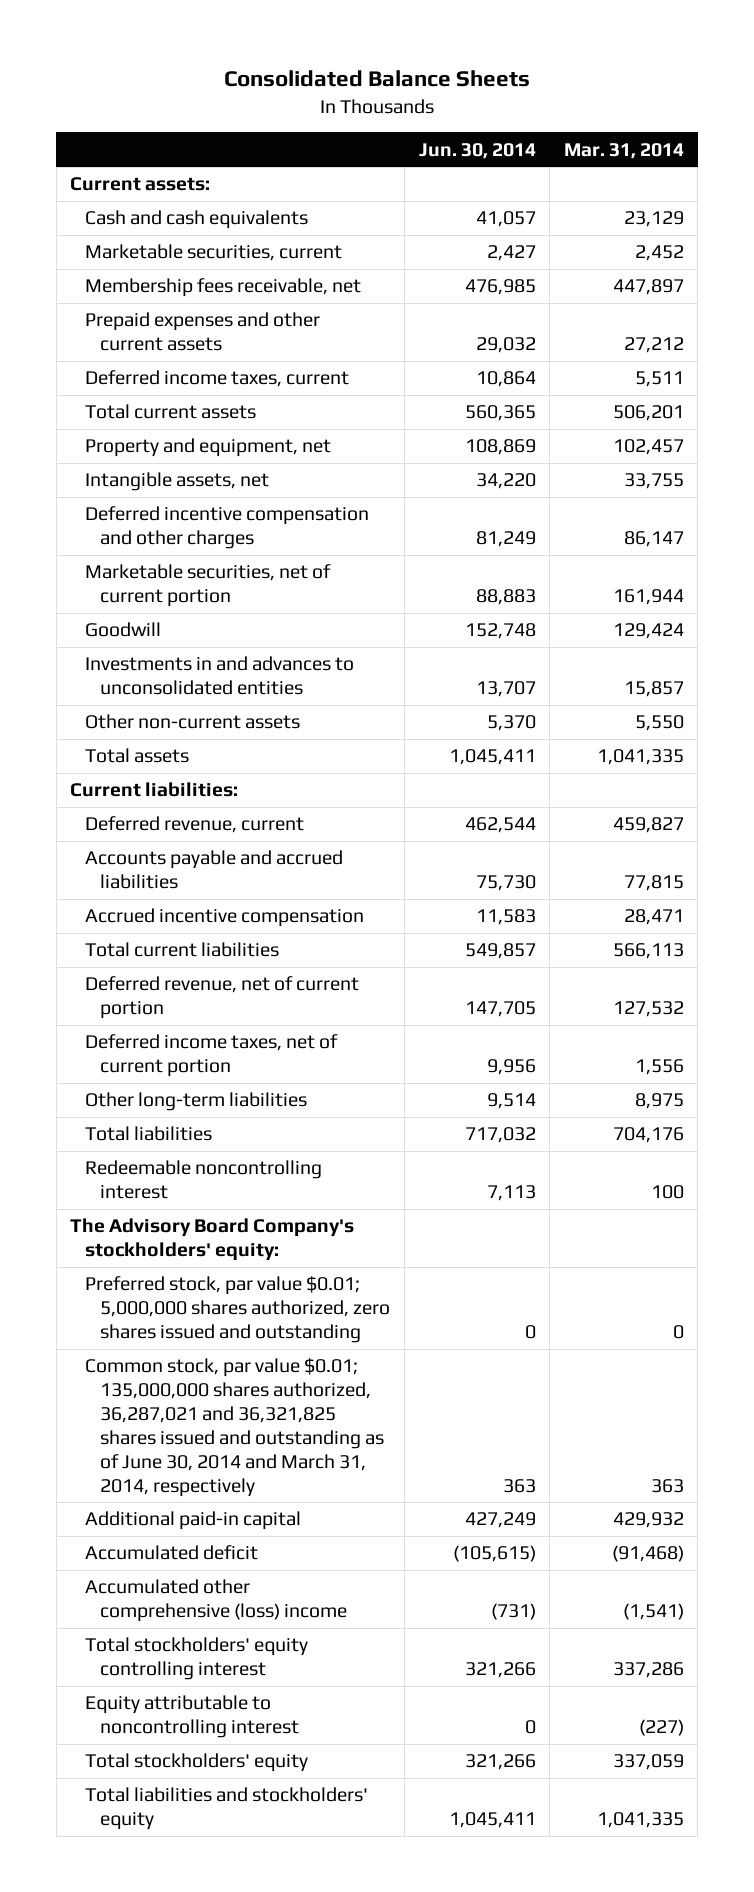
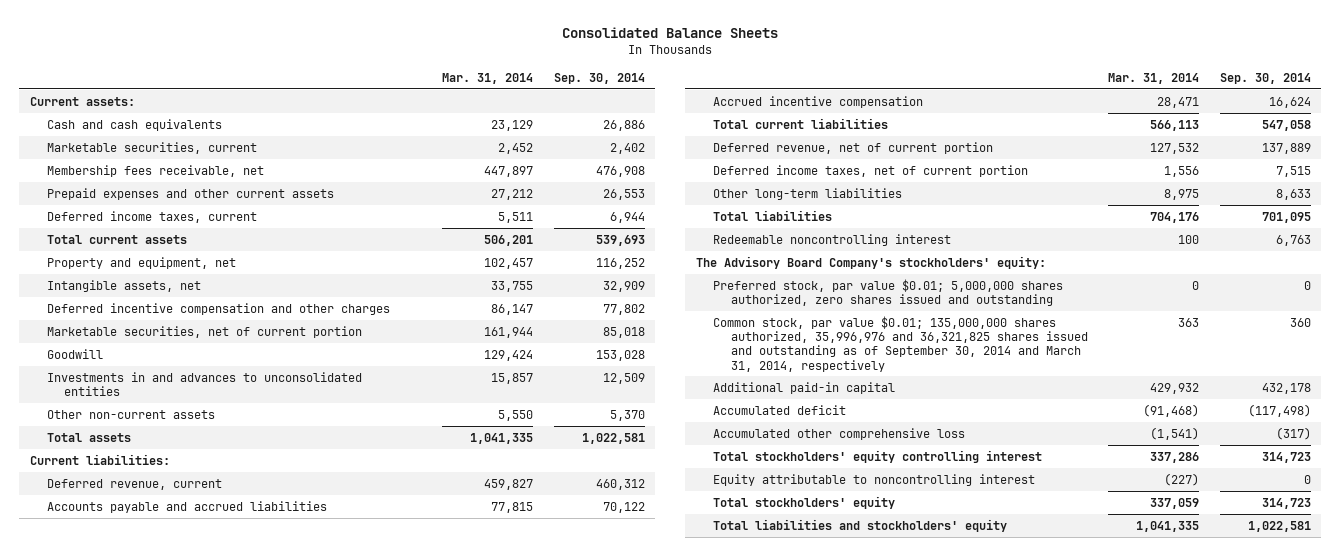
[418,142,536,159] Jun. 30, 2014 -> none
none -> [553,72,645,84] Sep. 30, 2014
[85,1358,385,1497] Common stock, par value $0.01; 135,000,000 shares authorized, 36,287,021 and 36,321,825 shares issued and outstanding as of June 30, 2014 and March 31, 2014, respectively -> [713,315,1088,372] Common stock, par value $0.01; 135,000,000 shares authorized, 35,996,976 and 36,321,825 shares issued and outstanding as of September 30, 2014 and March 31, 2014, respectively
[85,1579,348,1623] Accumulated other comprehensive (loss) income -> [713,427,966,440] Accumulated other comprehensive loss

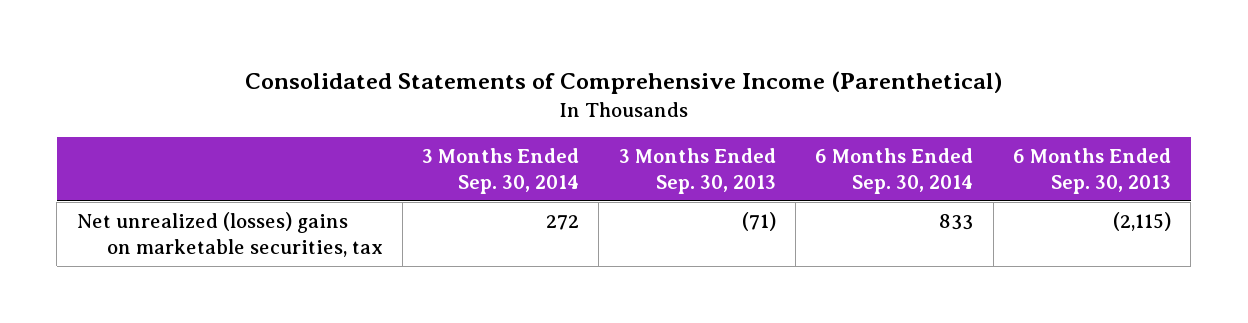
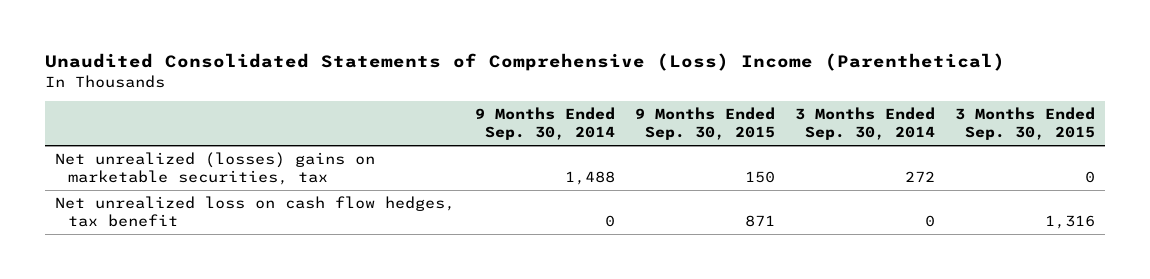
[244,70,1002,94] Consolidated Statements of Comprehensive Income (Parenthetical) -> [45,53,1006,72] Unaudited Consolidated Statements of Comprehensive (Loss) Income (Parenthetical)
[618,148,776,194] 3 Months Ended Sep. 30, 2013 -> none
[815,148,974,194] 6 Months Ended Sep. 30, 2014 -> none
[1012,148,1171,194] 6 Months Ended Sep. 30, 2013 -> none
none -> [475,107,616,141] 9 Months Ended Sep. 30, 2014
none -> [635,107,776,141] 9 Months Ended Sep. 30, 2015
none -> [954,107,1095,141] 3 Months Ended Sep. 30, 2015
none -> [55,196,456,227] Net unrealized loss on cash flow hedges, tax benefit

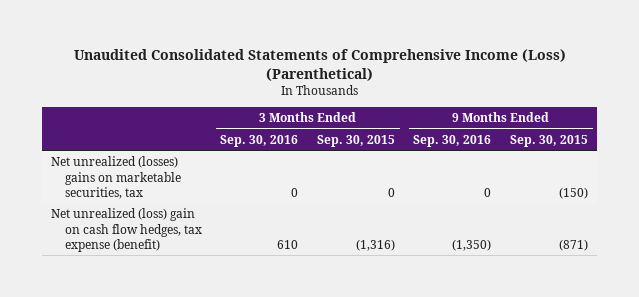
[45,53,1006,72] Unaudited Consolidated Statements of Comprehensive (Loss) Income (Parenthetical) -> [73,49,566,81] Unaudited Consolidated Statements of Comprehensive Income (Loss) (Parenthetical)
[475,107,616,141] 9 Months Ended Sep. 30, 2014 -> none
[794,107,935,141] 3 Months Ended Sep. 30, 2014 -> none
none -> [220,134,299,147] Sep. 30, 2016
none -> [413,134,492,147] Sep. 30, 2016
[745,170,776,183] 150 -> [559,186,589,199] (150)
[55,196,456,227] Net unrealized loss on cash flow hedges, tax benefit -> [50,208,202,252] Net unrealized (loss) gain on cash flow hedges, tax expense (benefit)
[745,214,776,227] 871 -> [559,238,589,251] (871)
[1044,214,1095,229] 1,316 -> [355,238,395,251] (1,316)

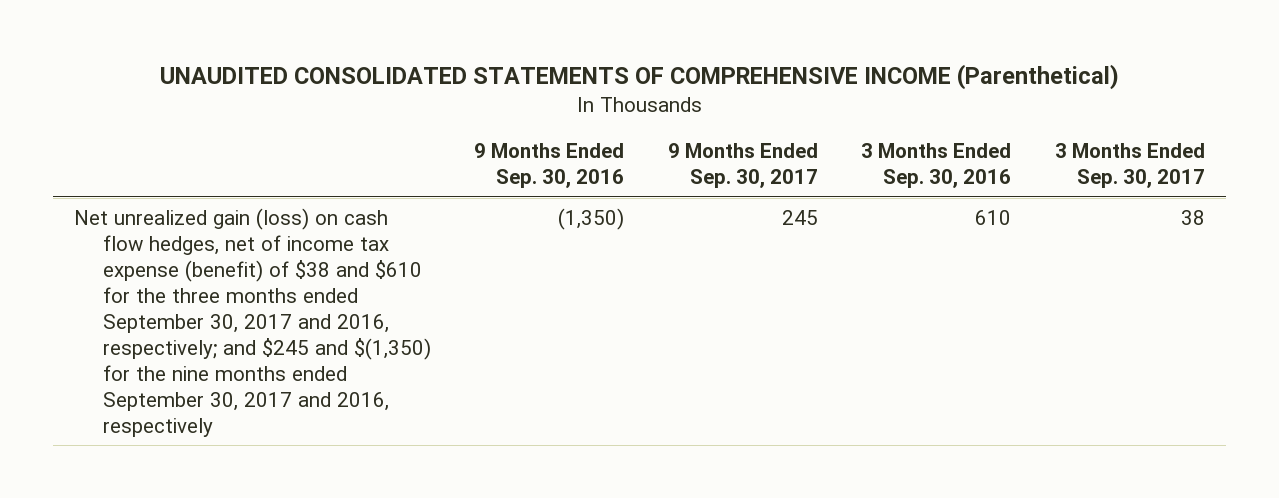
[73,49,566,81] Unaudited Consolidated Statements of Comprehensive Income (Loss) (Parenthetical) -> [159,64,1119,91] UNAUDITED CONSOLIDATED STATEMENTS OF COMPREHENSIVE INCOME (Parenthetical)
[316,134,395,147] Sep. 30, 2015 -> none
[510,134,589,147] Sep. 30, 2015 -> none
none -> [667,143,818,189] 9 Months Ended Sep. 30, 2017
none -> [1054,143,1205,189] 3 Months Ended Sep. 30, 2017
[50,156,181,199] Net unrealized (losses) gains on marketable securities, tax -> none
[50,208,202,252] Net unrealized (loss) gain on cash flow hedges, tax expense (benefit) -> [74,207,431,437] Net unrealized gain (loss) on cash flow hedges, net of income tax expense (benefit) of $38 and $610 for the three months ended September 30, 2017 and 2016, respectively; and $245 and $(1,350) for the nine months ended September 30, 2017 and 2016, respectively

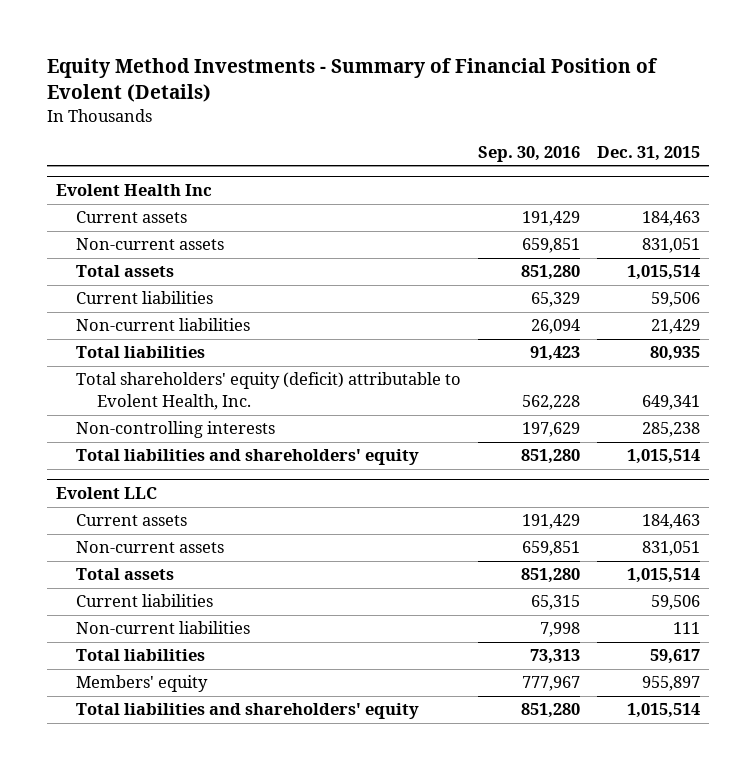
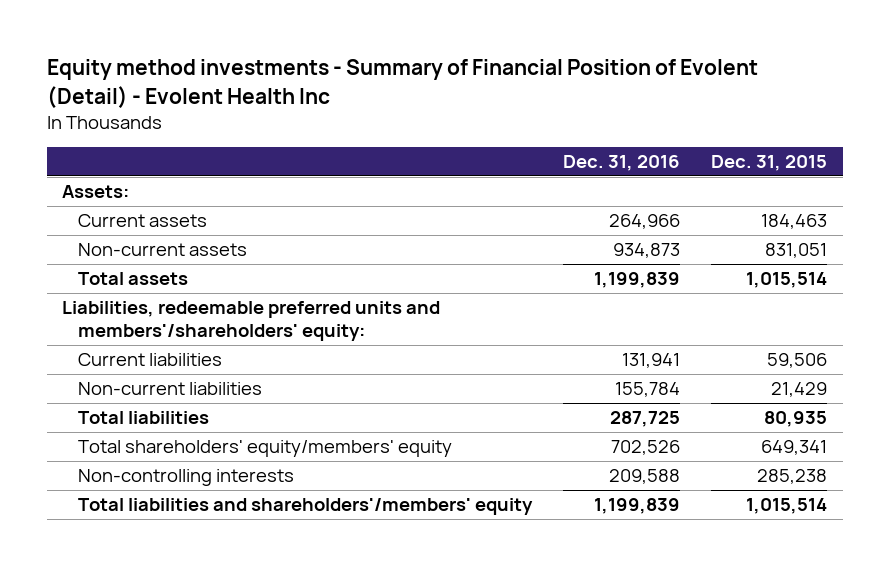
[47,57,659,102] Equity Method Investments - Summary of Financial Position of Evolent (Details) -> [46,59,758,108] Equity method investments - Summary of Financial Position of Evolent (Detail) - Evolent Health Inc
[478,145,581,162] Sep. 30, 2016 -> none
none -> [563,155,681,172] Dec. 31, 2016
[55,184,212,197] Evolent Health Inc -> none
none -> [62,185,130,199] Assets:
none -> [62,301,441,342] Liabilities, redeemable preferred units and members'/shareholders' equity:
[76,372,462,411] Total shareholders' equity (deficit) attributable to Evolent Health, Inc. -> [78,440,453,458] Total shareholders' equity/members' equity
[55,487,157,500] Evolent LLC -> none
[76,514,188,527] Current assets -> none
[76,541,225,554] Non-current assets -> none
[76,568,175,581] Total assets -> none
[76,594,214,608] Current liabilities -> none
[76,621,251,635] Non-current liabilities -> none
[76,649,206,662] Total liabilities -> none
[76,675,209,693] Members' equity -> none
[76,703,420,720] Total liabilities and shareholders' equity -> none
[76,449,420,466] Total liabilities and shareholders' equity -> [78,498,534,516] Total liabilities and shareholders'/members' equity

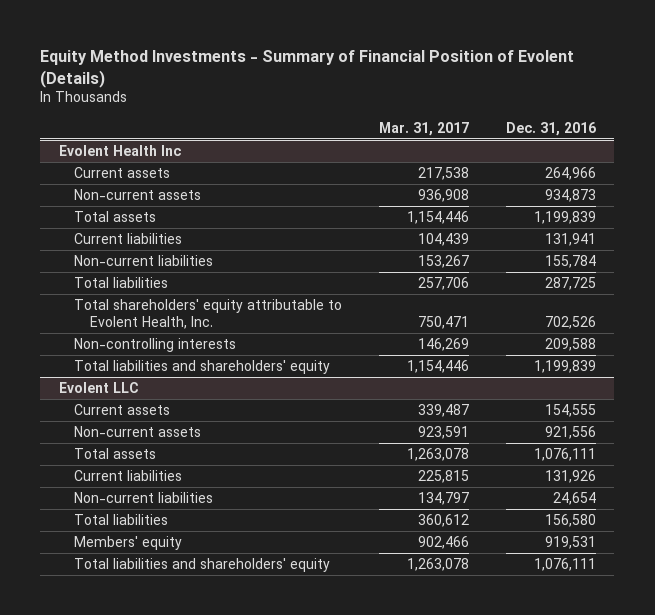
[46,59,758,108] Equity method investments - Summary of Financial Position of Evolent (Detail) - Evolent Health Inc -> [40,49,575,88] Equity Method Investments - Summary of Financial Position of Evolent (Details)
[711,155,828,172] Dec. 31, 2015 -> none
none -> [379,121,470,136] Mar. 31, 2017
[62,185,130,199] Assets: -> none
none -> [58,145,181,157] Evolent Health Inc
[62,301,441,342] Liabilities, redeemable preferred units and members'/shareholders' equity: -> none
[78,440,453,458] Total shareholders' equity/members' equity -> [74,299,343,329] Total shareholders' equity attributable to Evolent Health, Inc.
[78,498,534,516] Total liabilities and shareholders'/members' equity -> [74,360,331,375] Total liabilities and shareholders' equity
none -> [58,382,139,394] Evolent LLC
none -> [74,404,171,416] Current assets
none -> [74,426,202,438] Non-current assets
none -> [74,448,157,460] Total assets
none -> [74,470,183,482] Current liabilities
none -> [74,492,214,504] Non-current liabilities
none -> [74,514,169,526] Total liabilities
none -> [74,536,183,551] Members' equity
none -> [74,558,331,573] Total liabilities and shareholders' equity

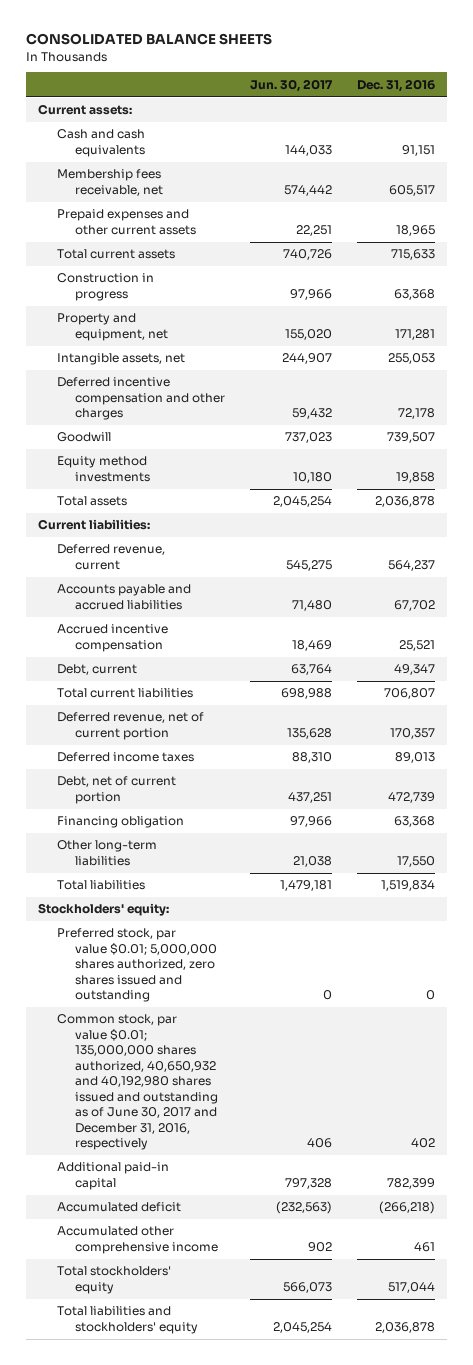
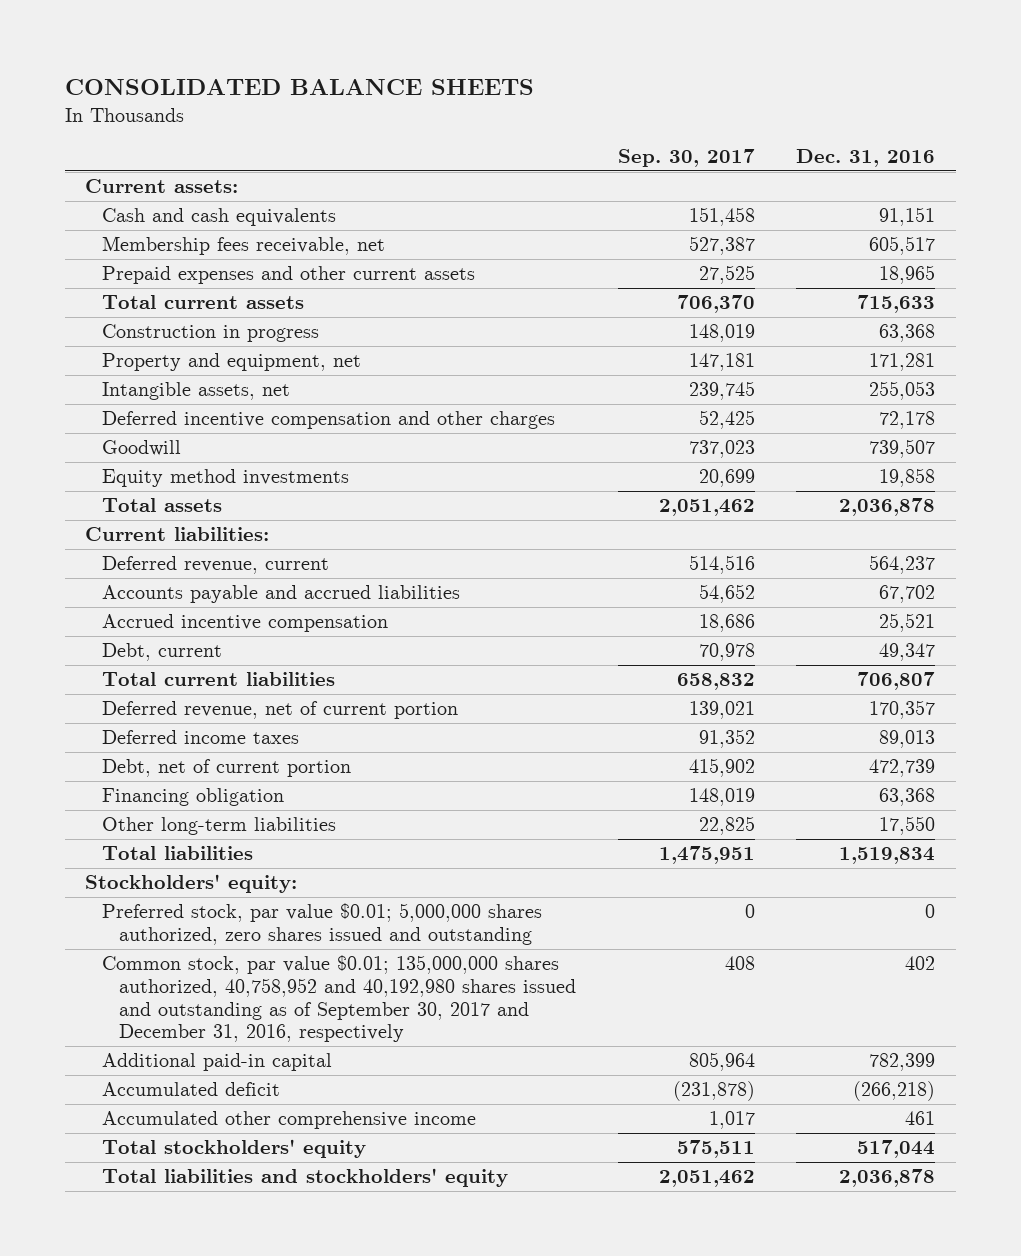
[249,78,333,92] Jun. 30, 2017 -> none
none -> [617,148,755,167] Sep. 30, 2017
[56,1014,218,1150] Common stock, par value $0.01; 135,000,000 shares authorized, 40,650,932 and 40,192,980 shares issued and outstanding as of June 30, 2017 and December 31, 2016, respectively -> [102,955,577,1043] Common stock, par value $0.01; 135,000,000 shares authorized, 40,758,952 and 40,192,980 shares issued and outstanding as of September 30, 2017 and December 31, 2016, respectively

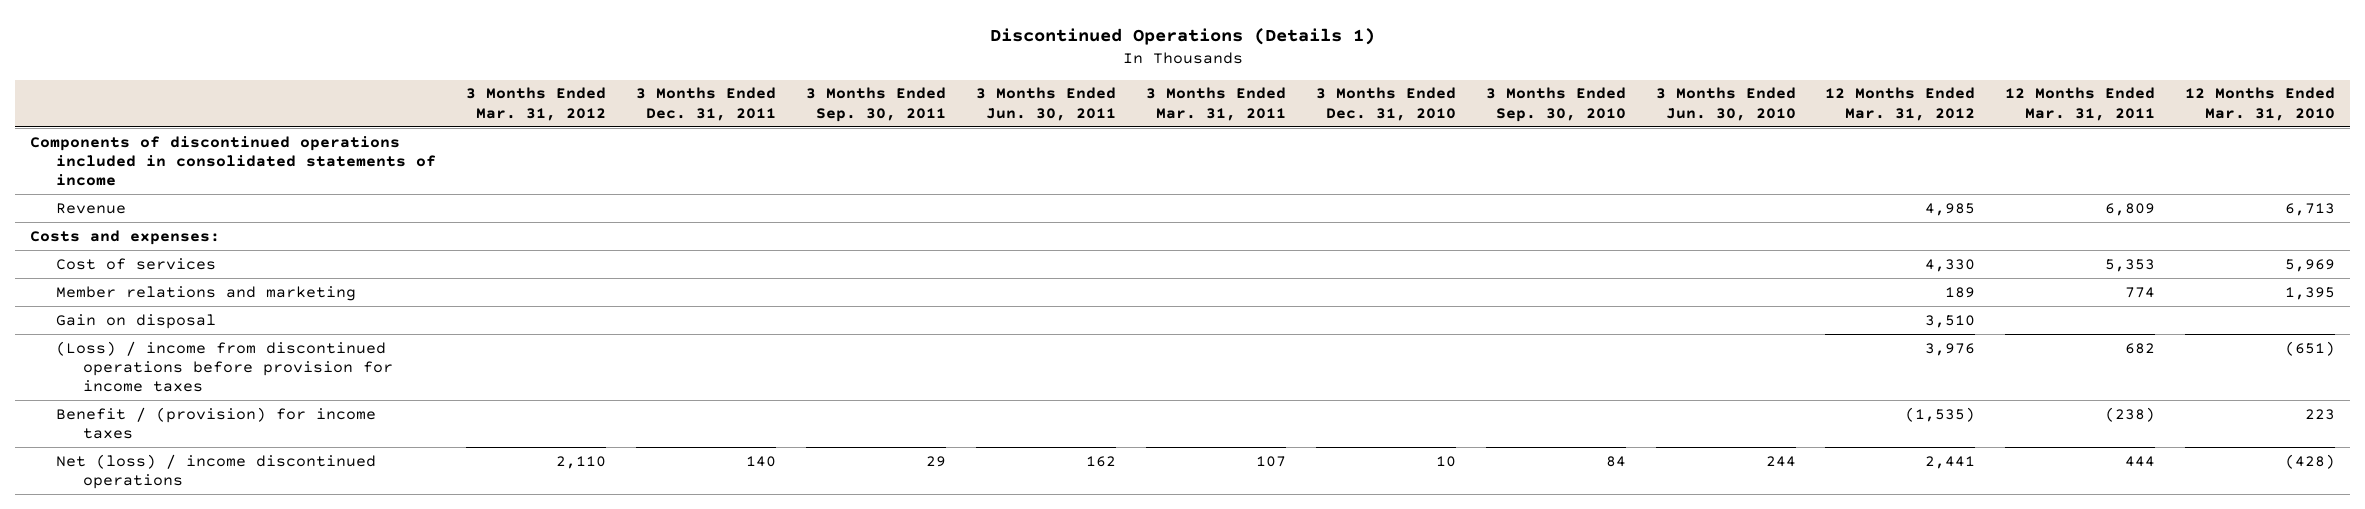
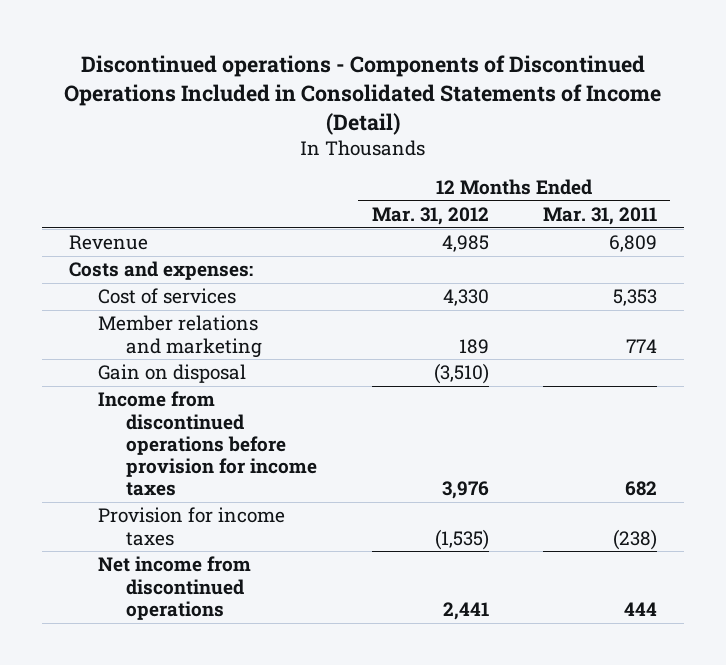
[989,27,1375,45] Discontinued Operations (Details 1) -> [64,54,662,135] Discontinued operations - Components of Discontinued Operations Included in Consolidated Statements of Income (Detail)
[466,87,607,121] 3 Months Ended Mar. 31, 2012 -> none
[636,87,777,121] 3 Months Ended Dec. 31, 2011 -> none
[806,87,947,122] 3 Months Ended Sep. 30, 2011 -> none
[975,87,1116,121] 3 Months Ended Jun. 30, 2011 -> none
[1145,87,1286,121] 3 Months Ended Mar. 31, 2011 -> none
[1315,87,1456,121] 3 Months Ended Dec. 31, 2010 -> none
[1485,87,1626,122] 3 Months Ended Sep. 30, 2010 -> none
[1655,87,1796,121] 3 Months Ended Jun. 30, 2010 -> none
[2185,87,2336,121] 12 Months Ended Mar. 31, 2010 -> none
[30,135,437,187] Components of discontinued operations included in consolidated statements of income -> none
[1925,314,1976,328] 3,510 -> [433,363,489,385] (3,510)
[56,340,393,393] (Loss) / income from discontinued operations before provision for income taxes -> [97,391,318,497] Income from discontinued operations before provision for income taxes
[56,406,377,440] Benefit / (provision) for income taxes -> [97,507,285,546] Provision for income taxes
[56,453,377,490] Net (loss) / income discontinued operations -> [97,556,251,620] Net income from discontinued operations

